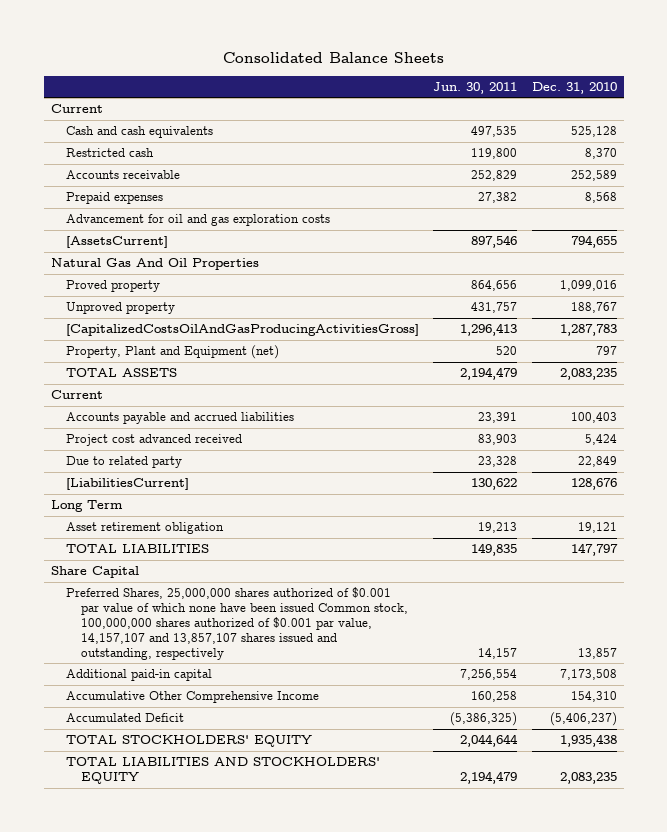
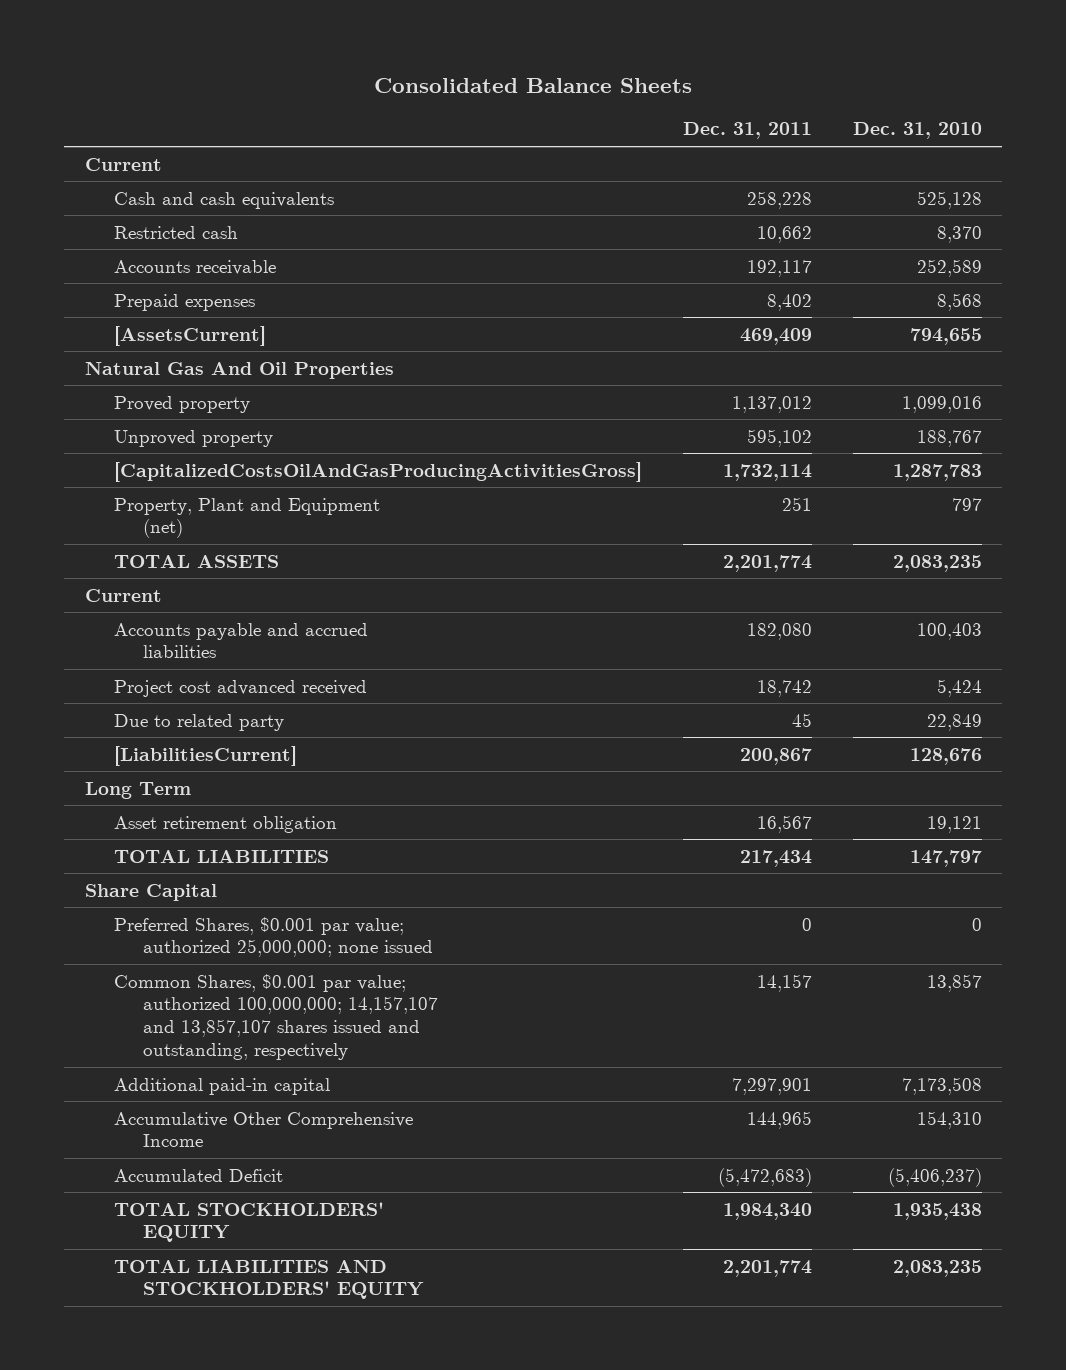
[433,81,518,94] Jun. 30, 2011 -> none
none -> [682,122,812,140] Dec. 31, 2011
[65,214,330,227] Advancement for oil and gas exploration costs -> none
none -> [113,916,434,958] Preferred Shares, $0.001 par value; authorized 25,000,000; none issued
[65,587,408,660] Preferred Shares, 25,000,000 shares authorized of $0.001 par value of which none have been issued Common stock, 100,000,000 shares authorized of $0.001 par value, 14,157,107 and 13,857,107 shares issued and outstanding, respectively -> [113,973,439,1060] Common Shares, $0.001 par value; authorized 100,000,000; 14,157,107 and 13,857,107 shares issued and outstanding, respectively

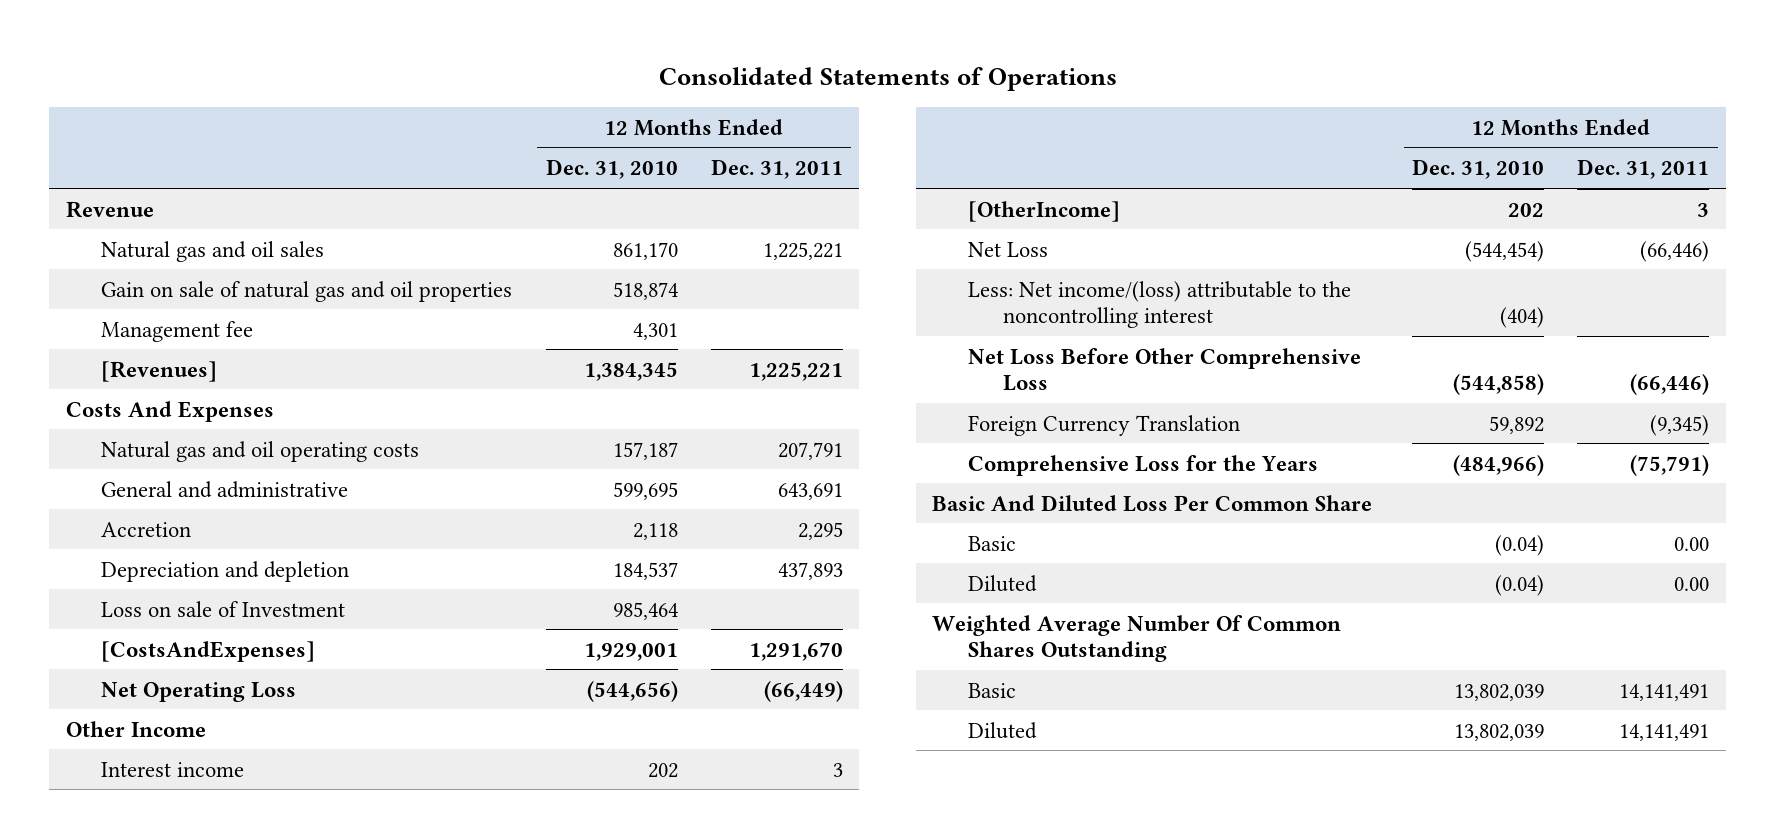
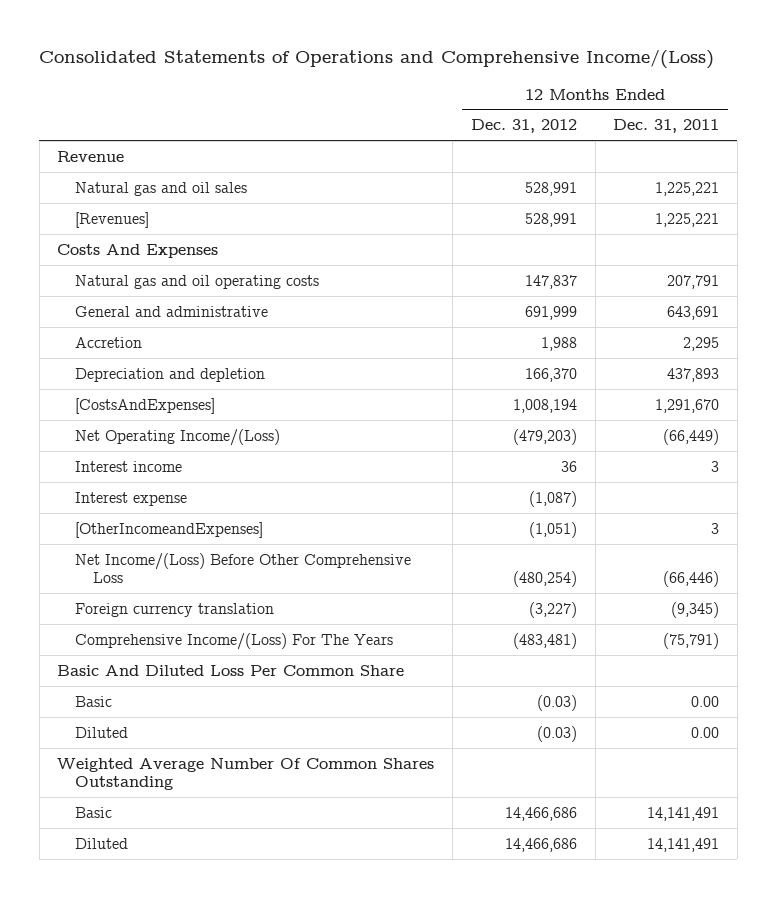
[658,66,1117,91] Consolidated Statements of Operations -> [39,49,715,70] Consolidated Statements of Operations and Comprehensive Income/(Loss)
[545,159,678,180] Dec. 31, 2010 -> none
none -> [470,119,577,134] Dec. 31, 2012
[101,280,513,302] Gain on sale of natural gas and oil properties -> none
[101,320,254,342] Management fee -> none
[101,600,346,617] Loss on sale of Investment -> none
[65,720,206,737] Other Income -> none
[101,681,297,702] Net Operating Loss -> [75,428,281,446] Net Operating Income/(Loss)
[967,241,1048,257] Net Loss -> none
[967,280,1351,329] Less: Net income/(loss) attributable to the noncontrolling interest -> none
none -> [75,491,188,506] Interest expense
[967,200,1120,222] [OtherIncome] -> [75,521,264,538] [OtherIncomeandExpenses]
[967,347,1361,392] Net Loss Before Other Comprehensive Loss -> [75,552,412,584] Net Income/(Loss) Before Other Comprehensive Loss
[967,414,1240,436] Foreign Currency Translation -> [75,602,275,617] Foreign currency translation
[967,454,1318,476] Comprehensive Loss for the Years -> [75,632,394,650] Comprehensive Income/(Loss) For The Years

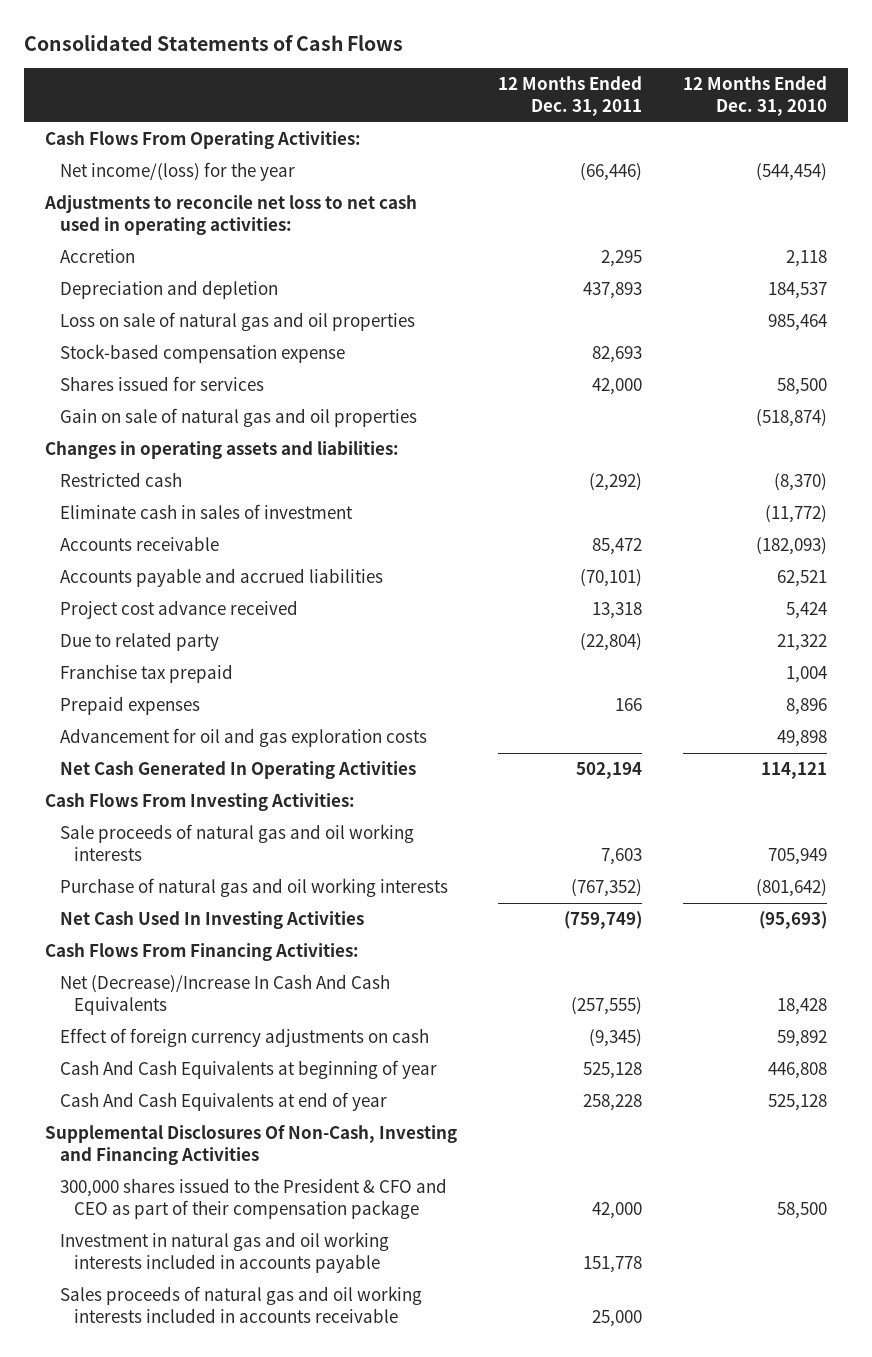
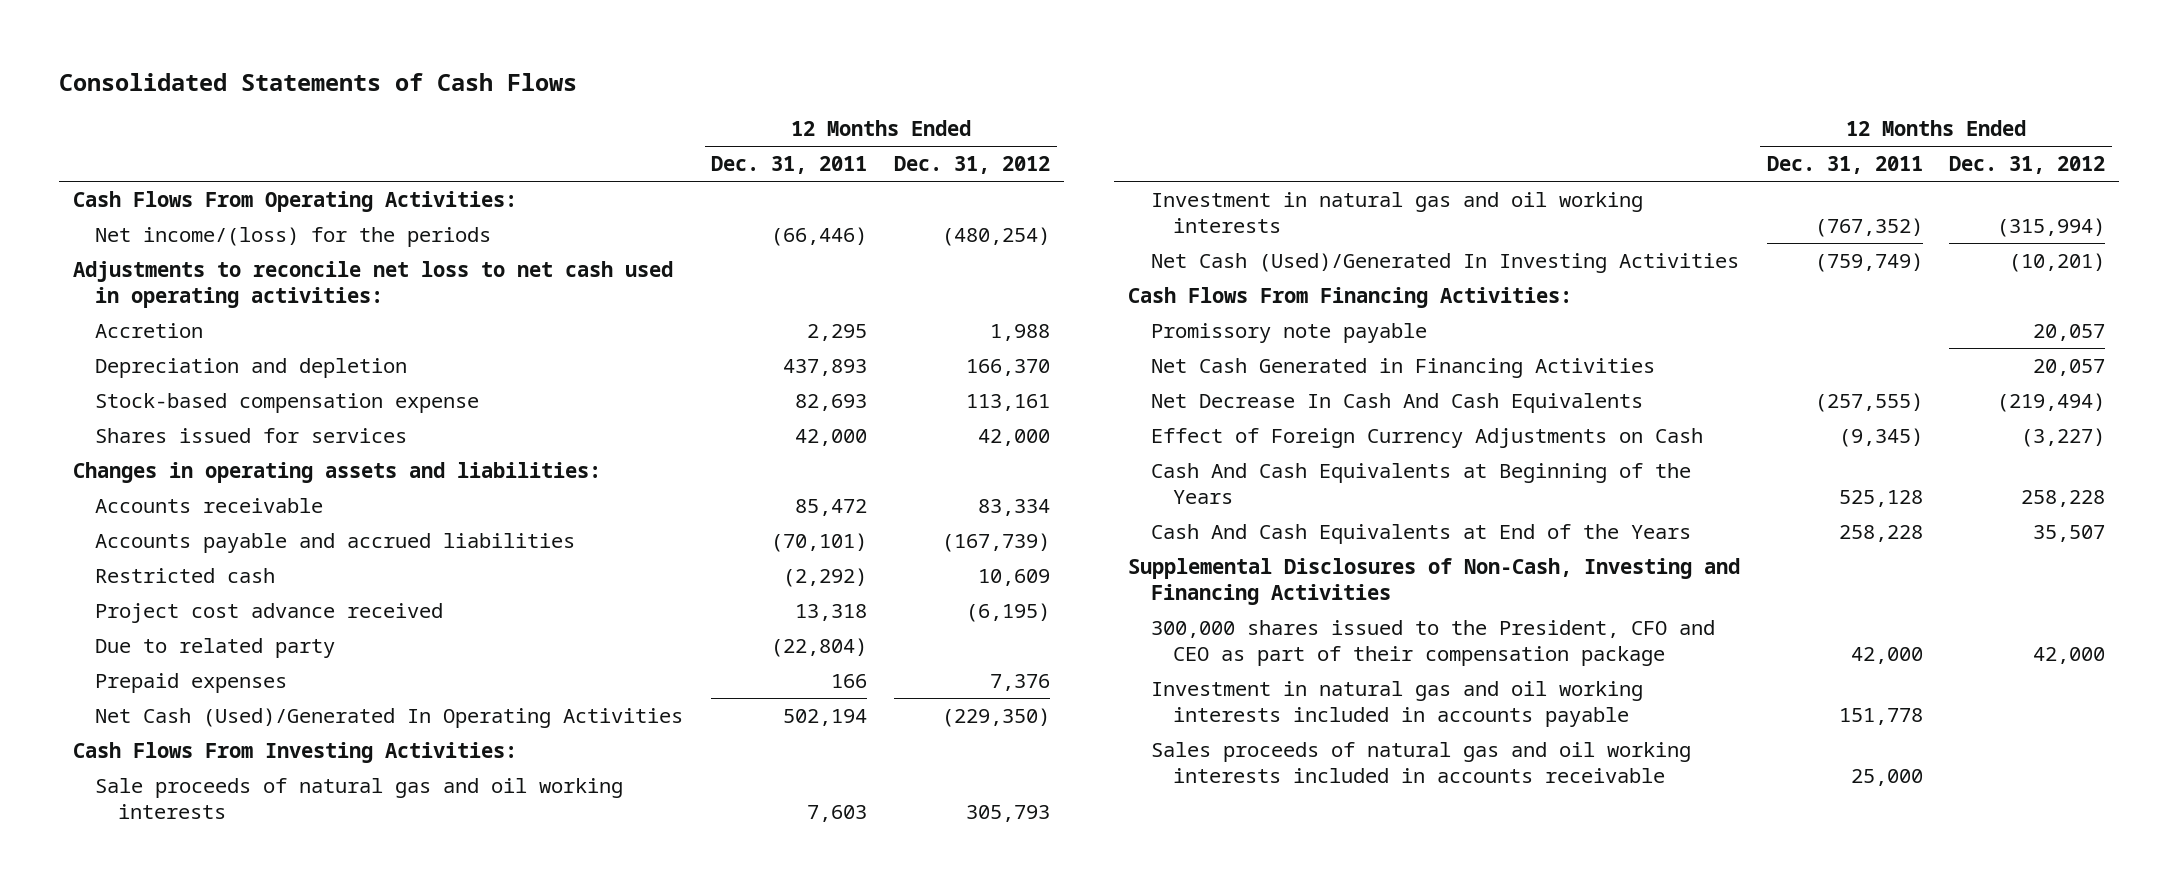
[683,75,828,116] 12 Months Ended Dec. 31, 2010 -> none
none -> [894,156,1051,175] Dec. 31, 2012
[59,162,295,182] Net income/(loss) for the year -> [95,226,492,247] Net income/(loss) for the periods
[59,312,415,332] Loss on sale of natural gas and oil properties -> none
[59,408,417,428] Gain on sale of natural gas and oil properties -> none
[59,504,353,520] Eliminate cash in sales of investment -> none
[59,472,182,488] Restricted cash -> [95,567,276,583] Restricted cash
[59,664,233,684] Franchise tax prepaid -> none
[59,728,427,748] Advancement for oil and gas exploration costs -> none
[59,761,416,780] Net Cash Generated In Operating Activities -> [95,707,684,728] Net Cash (Used)/Generated In Operating Activities
[59,878,448,898] Purchase of natural gas and oil working interests -> [1150,191,1643,233] Investment in natural gas and oil working interests
[59,911,364,930] Net Cash Used In Investing Activities -> [1150,252,1739,273] Net Cash (Used)/Generated In Investing Activities
none -> [1150,322,1427,343] Promissory note payable
none -> [1150,357,1655,378] Net Cash Generated in Financing Activities
[59,974,390,1016] Net (Decrease)/Increase In Cash And Cash Equivalents -> [1150,392,1643,413] Net Decrease In Cash And Cash Equivalents
[59,1028,429,1048] Effect of foreign currency adjustments on cash -> [1150,427,1703,448] Effect of Foreign Currency Adjustments on Cash
[59,1060,437,1080] Cash And Cash Equivalents at beginning of year -> [1150,462,1691,504] Cash And Cash Equivalents at Beginning of the Years
[59,1092,387,1112] Cash And Cash Equivalents at end of year -> [1150,523,1691,544] Cash And Cash Equivalents at End of the Years
[44,1125,457,1166] Supplemental Disclosures Of Non-Cash, Investing and Financing Activities -> [1127,557,1740,605] Supplemental Disclosures of Non-Cash, Investing and Financing Activities
[59,1178,447,1220] 300,000 shares issued to the President & CFO and CEO as part of their compensation package -> [1150,619,1715,666] 300,000 shares issued to the President, CFO and CEO as part of their compensation package

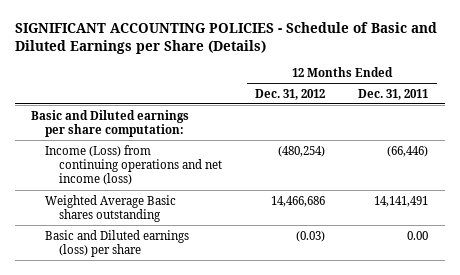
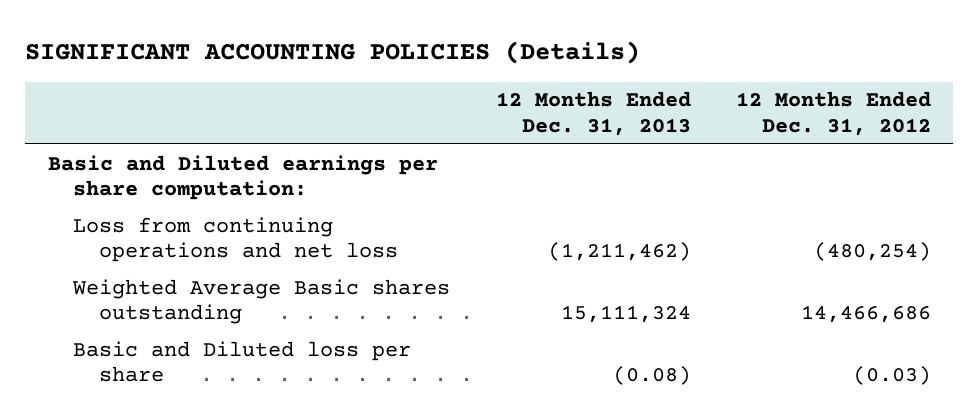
[14,21,437,54] SIGNIFICANT ACCOUNTING POLICIES - Schedule of Basic and Diluted Earnings per Share (Details) -> [24,41,640,65] SIGNIFICANT ACCOUNTING POLICIES (Details)
[358,88,429,100] Dec. 31, 2011 -> none
none -> [495,91,691,136] 12 Months Ended Dec. 31, 2013
[45,144,222,186] Income (Loss) from continuing operations and net income (loss) -> [73,216,399,263] Loss from continuing operations and net loss
[45,229,190,257] Basic and Diluted earnings (loss) per share -> [73,340,412,383] Basic and Diluted loss per share

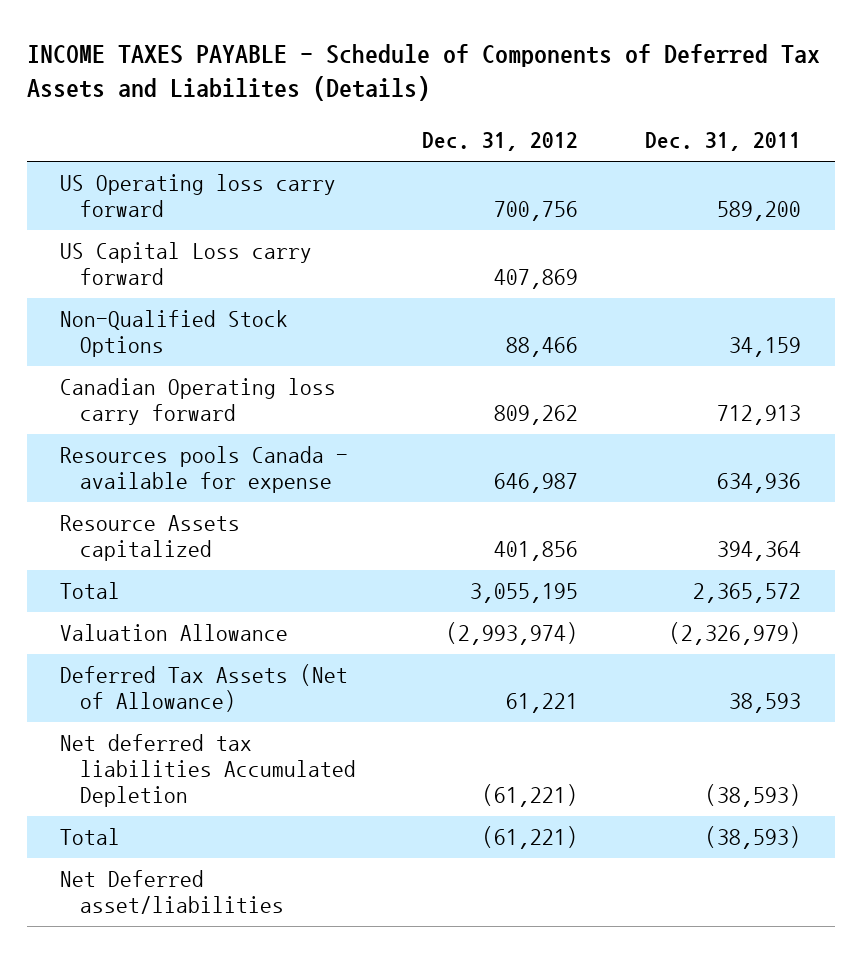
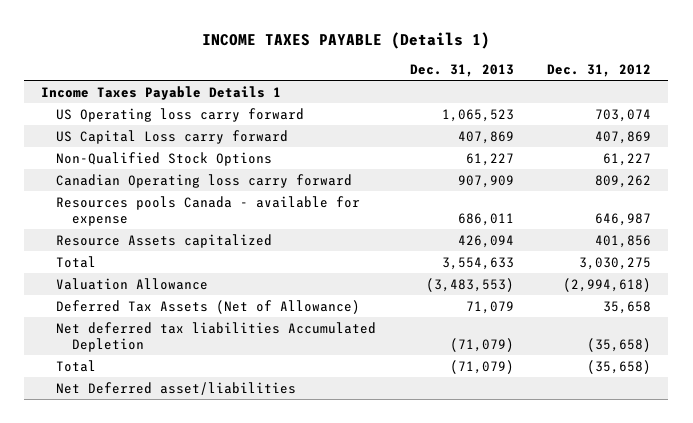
[26,43,820,102] INCOME TAXES PAYABLE - Schedule of Components of Deferred Tax Assets and Liabilites (Details) -> [202,32,491,50] INCOME TAXES PAYABLE (Details 1)
[645,132,802,152] Dec. 31, 2011 -> none
none -> [409,64,514,78] Dec. 31, 2013
none -> [41,85,282,100] Income Taxes Payable Details 1
[494,201,579,222] 700,756 -> [595,108,652,122] 703,074
[506,337,579,358] 88,466 -> [603,152,652,166] 61,227
[470,583,579,604] 3,055,195 -> [579,256,652,270] 3,030,275
[446,622,579,646] (2,993,974) -> [563,277,652,292] (2,994,618)
[506,693,579,714] 61,221 -> [603,300,652,314] 35,658
[482,784,579,808] (61,221) -> [587,337,652,352] (35,658)
[482,826,579,850] (61,221) -> [587,359,652,374] (35,658)

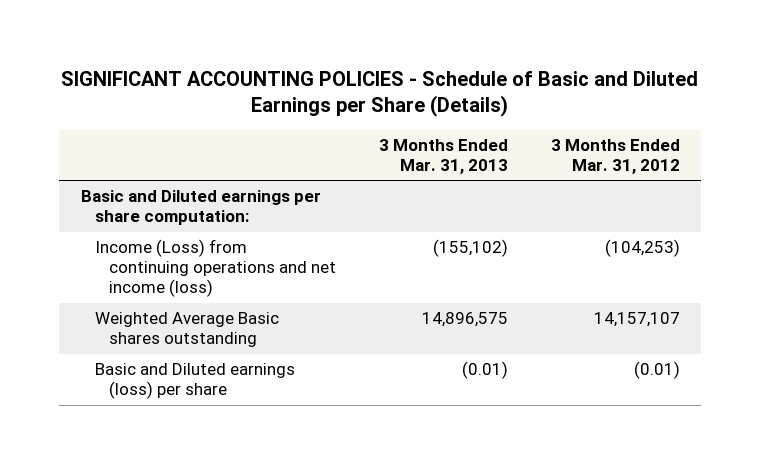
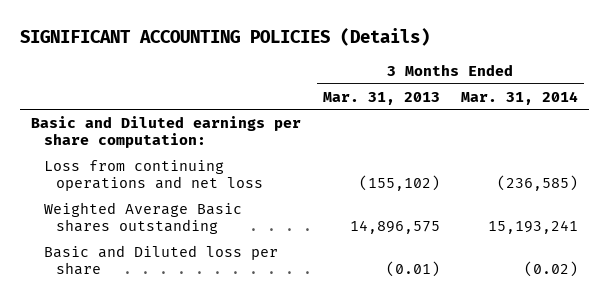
[61,70,699,118] SIGNIFICANT ACCOUNTING POLICIES - Schedule of Basic and Diluted Earnings per Share (Details) -> [20,28,431,47] SIGNIFICANT ACCOUNTING POLICIES (Details)
[550,139,680,175] 3 Months Ended Mar. 31, 2012 -> none
none -> [461,90,579,105] Mar. 31, 2014
[94,239,336,298] Income (Loss) from continuing operations and net income (loss) -> [43,159,263,192] Loss from continuing operations and net loss
[94,363,295,400] Basic and Diluted earnings (loss) per share -> [43,244,278,276] Basic and Diluted loss per share

